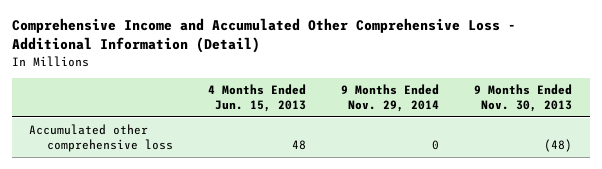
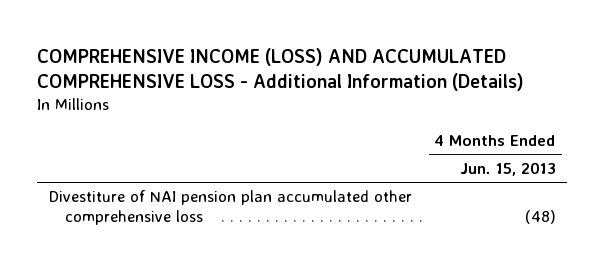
[11,18,516,54] Comprehensive Income and Accumulated Other Comprehensive Loss - Additional Information (Detail) -> [37,47,525,92] COMPREHENSIVE INCOME (LOSS) AND ACCUMULATED COMPREHENSIVE LOSS - Additional Information (Details)
[341,83,440,113] 9 Months Ended Nov. 29, 2014 -> none
[474,83,573,113] 9 Months Ended Nov. 30, 2013 -> none
[29,123,173,153] Accumulated other comprehensive loss -> [48,190,412,225] Divestiture of NAI pension plan accumulated other comprehensive loss
[292,140,307,151] 48 -> [524,209,556,224] (48)

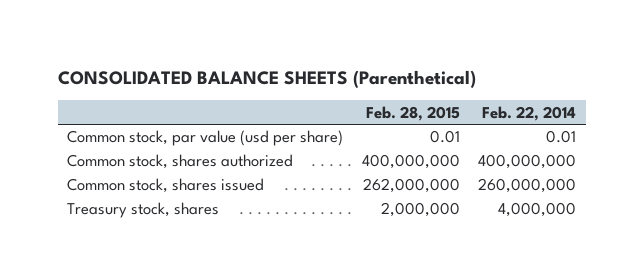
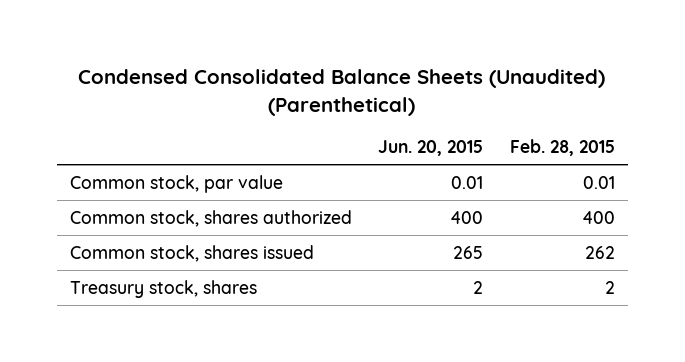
[57,69,476,88] CONSOLIDATED BALANCE SHEETS (Parenthetical) -> [78,69,606,116] Condensed Consolidated Balance Sheets (Unaudited) (Parenthetical)
[482,105,577,121] Feb. 22, 2014 -> none
none -> [378,140,484,157] Jun. 20, 2015
[67,130,344,147] Common stock, par value (usd per share) -> [70,174,284,193] Common stock, par value
[361,154,460,170] 400,000,000 -> [581,210,615,224] 400
[362,178,460,194] 262,000,000 -> [584,245,615,259] 262
[380,202,460,218] 2,000,000 -> [604,280,615,294] 2

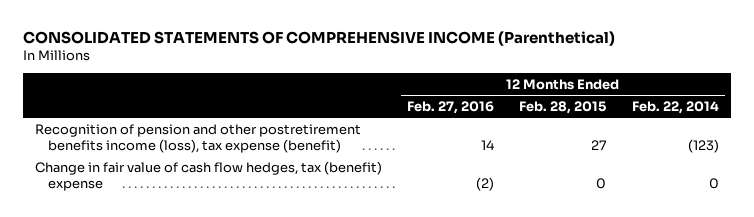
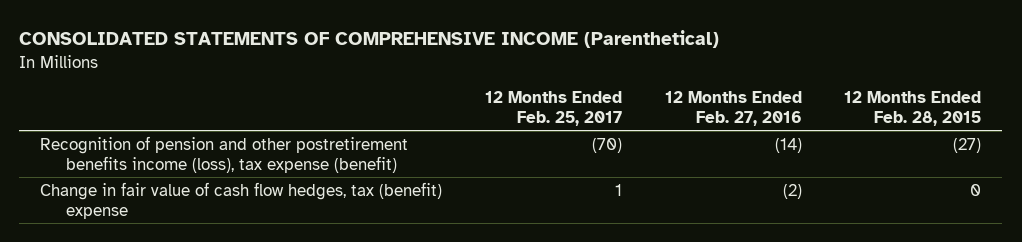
[631,100,719,114] Feb. 22, 2014 -> none
none -> [484,91,622,126] 12 Months Ended Feb. 25, 2017
[481,139,495,150] 14 -> [774,137,802,153] (14)
[591,139,607,150] 27 -> [953,137,982,153] (27)

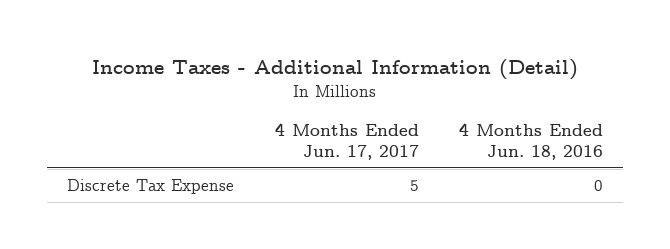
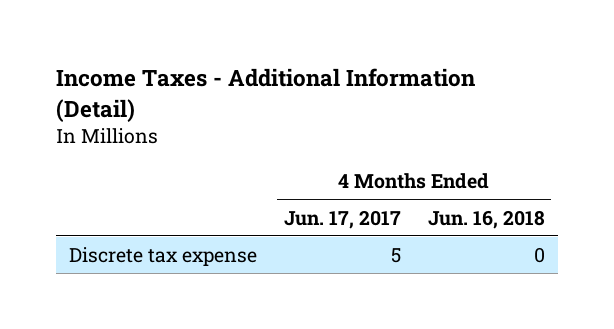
[459,123,604,161] 4 Months Ended Jun. 18, 2016 -> none
none -> [427,209,545,229] Jun. 16, 2018
[67,179,235,195] Discrete Tax Expense -> [69,247,258,267] Discrete tax expense

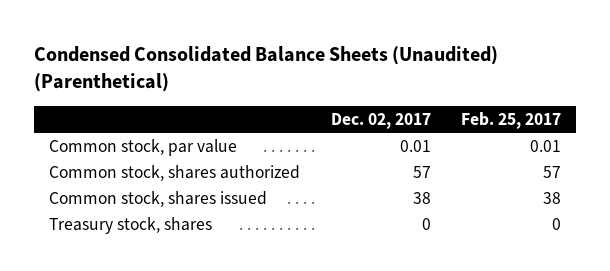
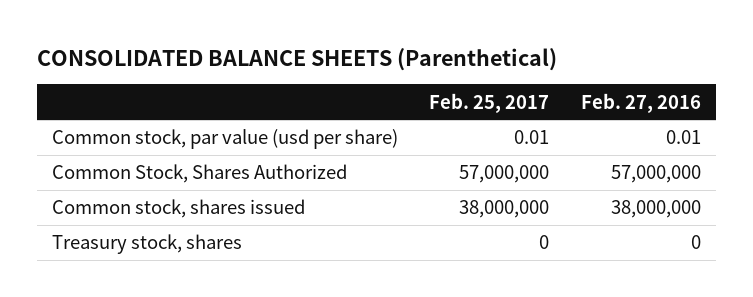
[33,46,498,93] Condensed Consolidated Balance Sheets (Unaudited) (Parenthetical) -> [36,47,557,71] CONSOLIDATED BALANCE SHEETS (Parenthetical)
[330,112,431,129] Dec. 02, 2017 -> none
none -> [580,92,701,113] Feb. 27, 2016
[49,138,238,156] Common stock, par value -> [52,129,399,150] Common stock, par value (usd per share)
[49,164,301,181] Common stock, shares authorized -> [52,164,348,184] Common Stock, Shares Authorized
[543,165,562,178] 57 -> [459,165,550,184] 57,000,000
[543,191,562,204] 38 -> [459,200,550,219] 38,000,000

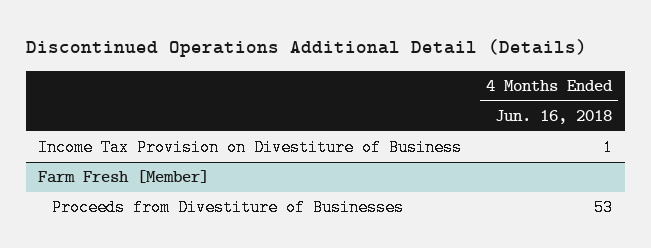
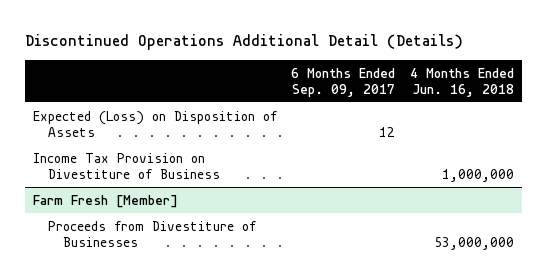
none -> [291,67,396,97] 6 Months Ended Sep. 09, 2017
none -> [32,110,277,137] Expected (Loss) on Disposition of Assets
[603,139,614,157] 1 -> [442,168,515,182] 1,000,000
[594,199,614,217] 53 -> [434,236,515,250] 53,000,000

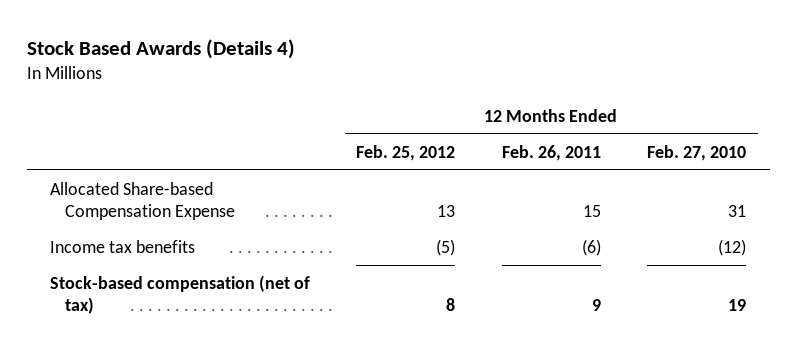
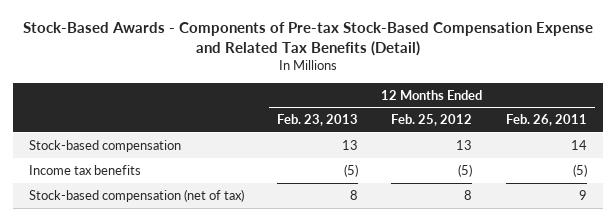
[26,38,295,59] Stock Based Awards (Details 4) -> [22,21,593,56] Stock-Based Awards - Components of Pre-tax Stock-Based Compensation Expense and Related Tax Benefits (Detail)
[647,144,747,161] Feb. 27, 2010 -> none
none -> [277,114,359,127] Feb. 23, 2013
[49,181,236,220] Allocated Share-based Compensation Expense -> [29,139,182,152] Stock-based compensation
[582,204,601,217] 15 -> [570,139,587,150] 14
[581,238,601,256] (6) -> [572,163,587,177] (5)

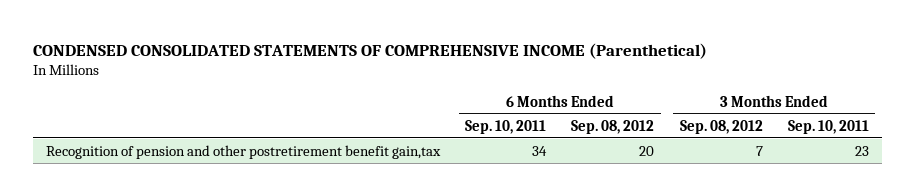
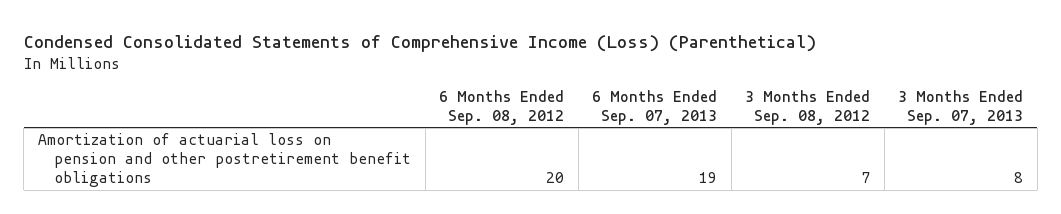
[33,42,708,59] CONDENSED CONSOLIDATED STATEMENTS OF COMPREHENSIVE INCOME (Parenthetical) -> [23,35,816,53] Condensed Consolidated Statements of Comprehensive Income (Loss) (Parenthetical)
[465,119,547,134] Sep. 10, 2011 -> none
[788,119,870,134] Sep. 10, 2011 -> none
none -> [592,90,718,126] 6 Months Ended Sep. 07, 2013
none -> [898,90,1024,126] 3 Months Ended Sep. 07, 2013
[45,144,441,159] Recognition of pension and other postretirement benefit gain,tax -> [37,133,412,188] Amortization of actuarial loss on pension and other postretirement benefit obligations

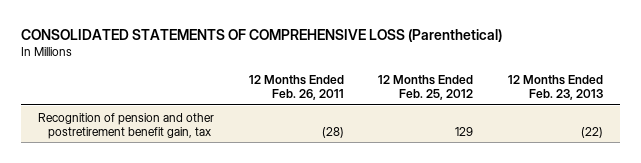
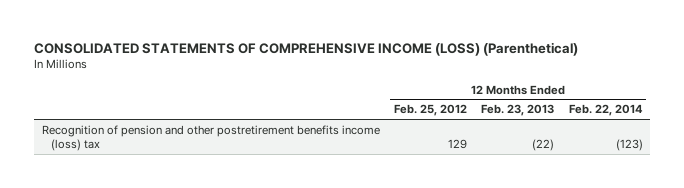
[20,28,502,42] CONSOLIDATED STATEMENTS OF COMPREHENSIVE LOSS (Parenthetical) -> [34,41,579,56] CONSOLIDATED STATEMENTS OF COMPREHENSIVE INCOME (LOSS) (Parenthetical)
[248,74,344,100] 12 Months Ended Feb. 26, 2011 -> none
none -> [568,104,643,117] Feb. 22, 2014
[38,112,215,139] Recognition of pension and other postretirement benefit gain, tax -> [41,124,380,151] Recognition of pension and other postretirement benefits income (loss) tax

